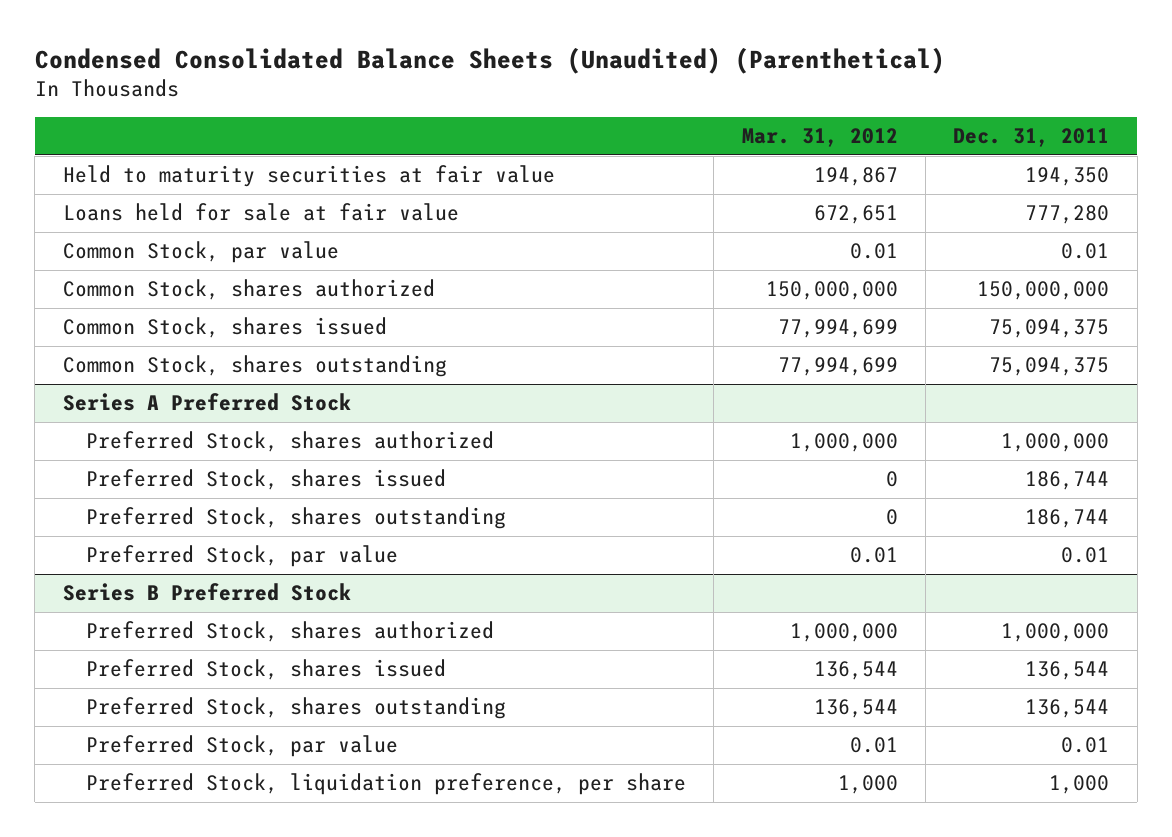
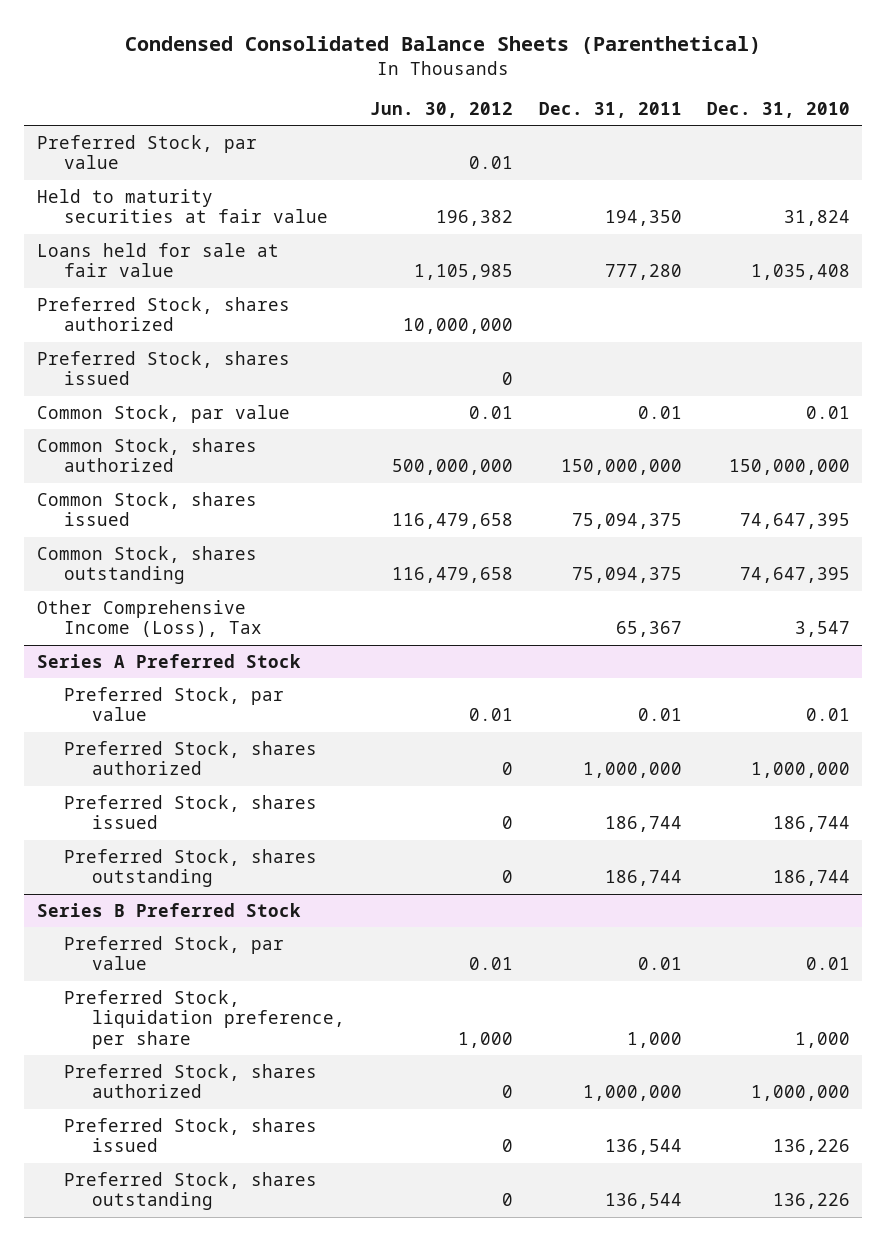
[34,46,945,74] Condensed Consolidated Balance Sheets (Unaudited) (Parenthetical) -> [125,36,762,55] Condensed Consolidated Balance Sheets (Parenthetical)
[741,128,898,148] Mar. 31, 2012 -> none
none -> [370,101,514,118] Jun. 30, 2012
none -> [706,101,850,118] Dec. 31, 2010
none -> [36,134,257,170] Preferred Stock, par value
none -> [36,296,290,332] Preferred Stock, shares authorized
none -> [36,350,290,386] Preferred Stock, shares issued
none -> [36,599,263,638] Other Comprehensive Income (Loss), Tax
[85,545,398,568] Preferred Stock, par value -> [64,686,285,722] Preferred Stock, par value
[85,735,398,758] Preferred Stock, par value -> [64,935,285,971] Preferred Stock, par value
[85,773,686,796] Preferred Stock, liquidation preference, per share -> [64,989,346,1049] Preferred Stock, liquidation preference, per share

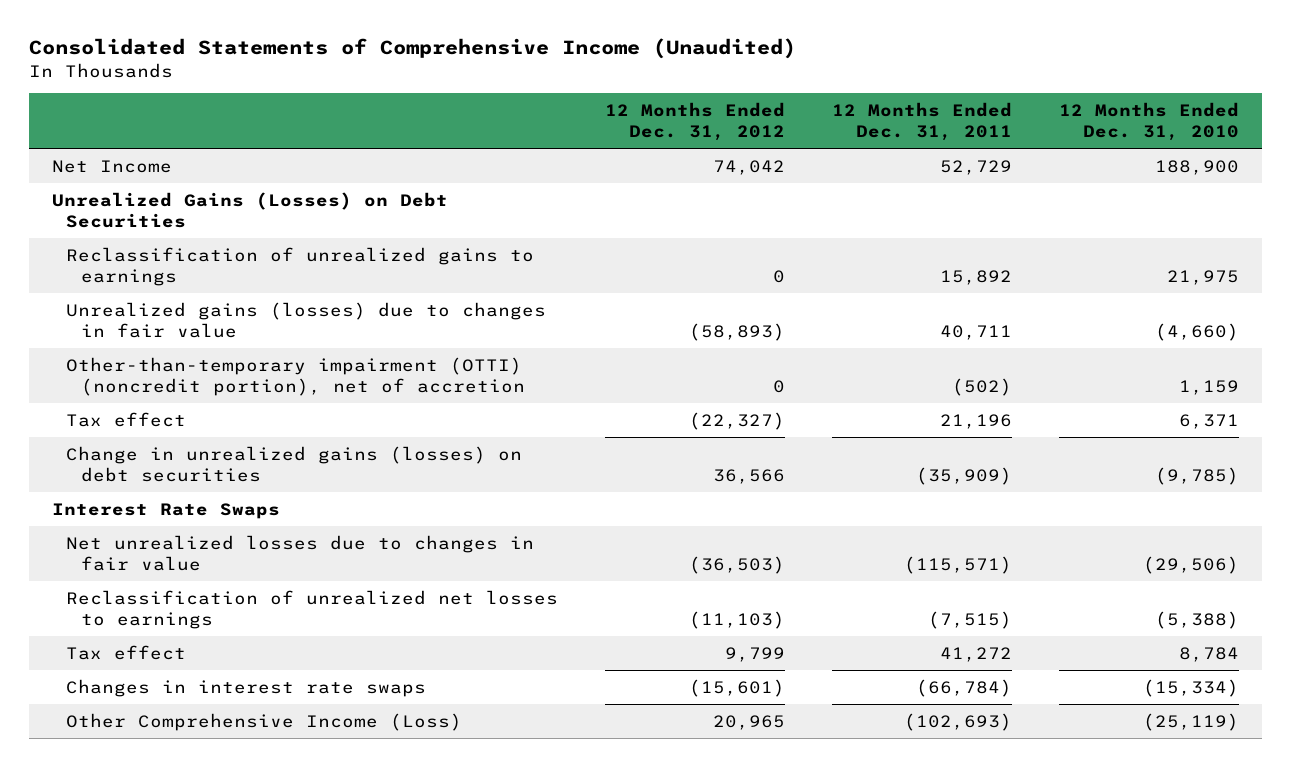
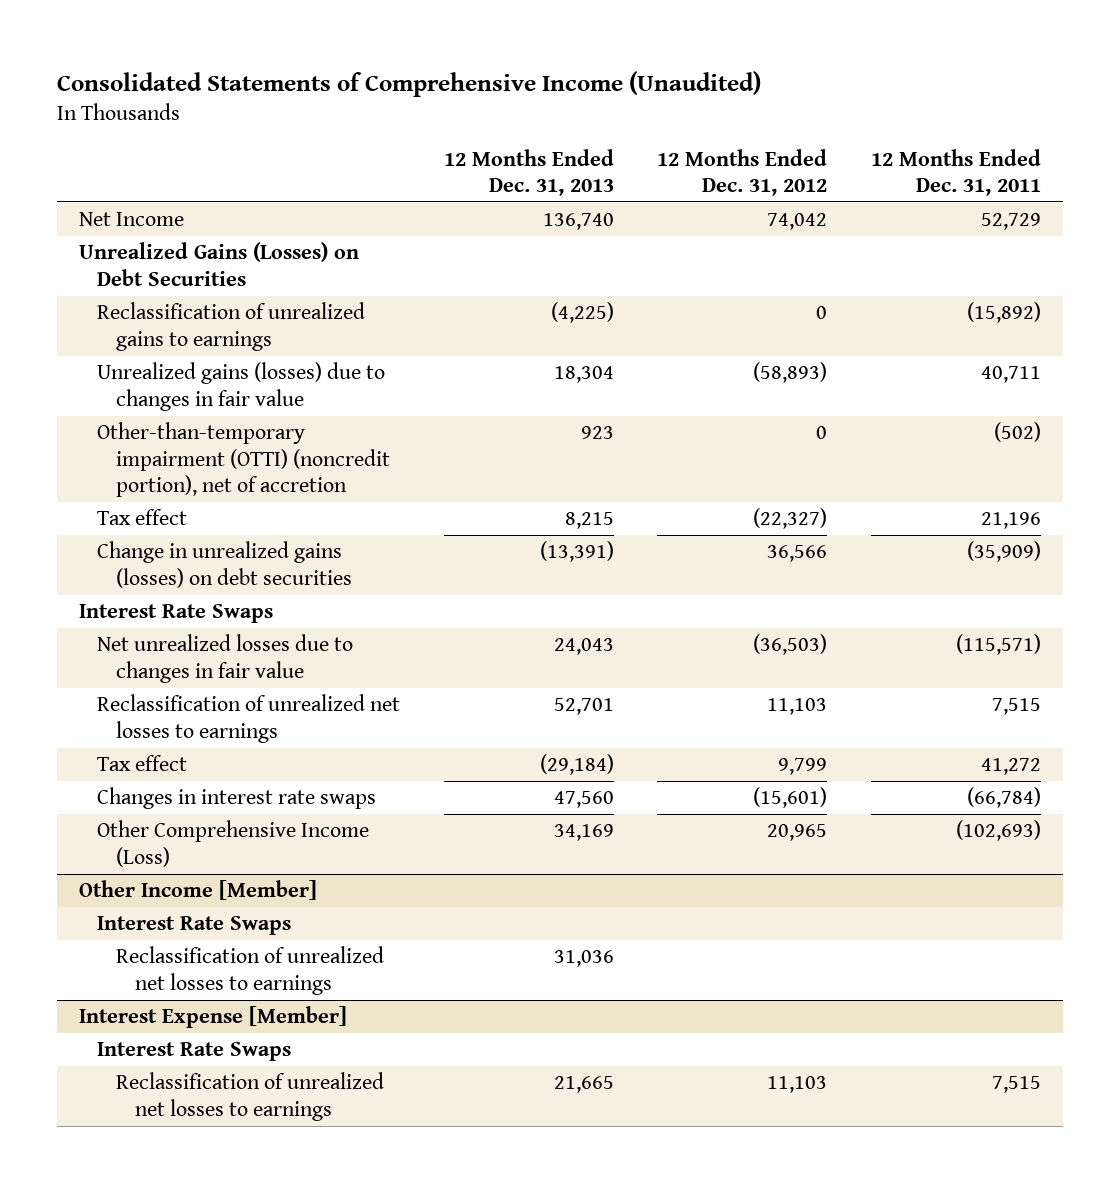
[1058,101,1239,142] 12 Months Ended Dec. 31, 2010 -> none
none -> [443,148,614,197] 12 Months Ended Dec. 31, 2013
[940,270,1013,286] 15,892 -> [966,302,1041,324] (15,892)
[689,611,786,630] (11,103) -> [767,698,828,716] 11,103
[928,611,1013,630] (7,515) -> [991,698,1041,716] 7,515
none -> [78,880,317,901] Other Income [Member]
none -> [97,916,292,936] Interest Rate Swaps
none -> [116,946,385,995] Reclassification of unrealized net losses to earnings
none -> [78,1006,347,1029] Interest Expense [Member]
none -> [97,1042,292,1062] Interest Rate Swaps
none -> [116,1072,385,1121] Reclassification of unrealized net losses to earnings

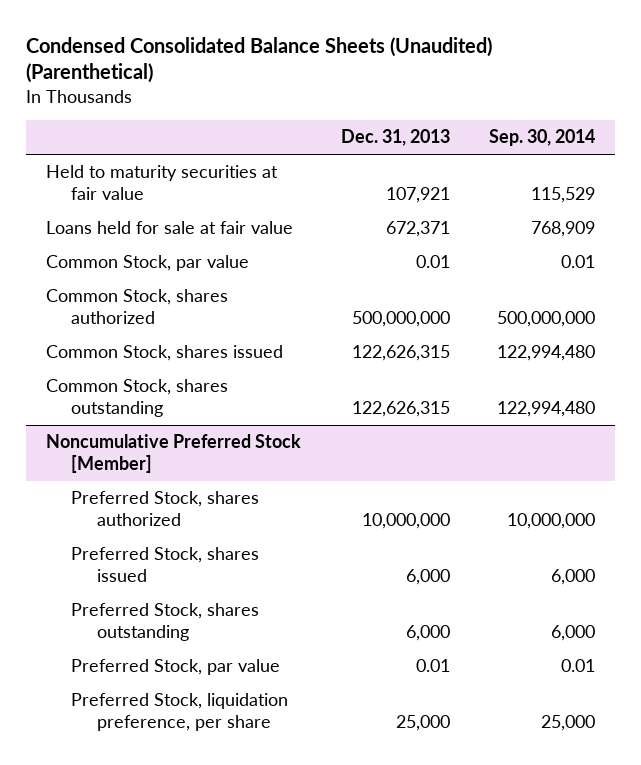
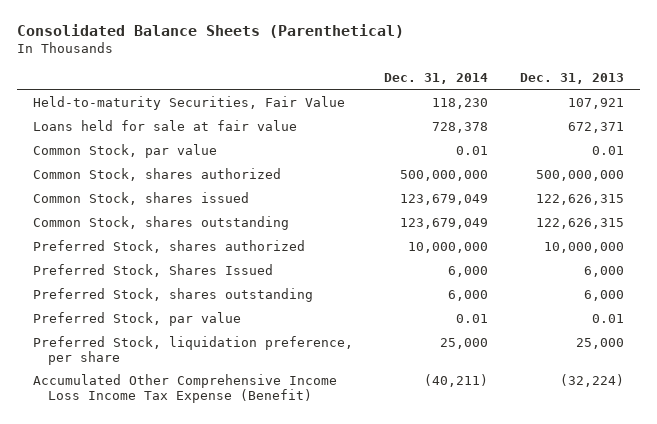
[25,36,492,84] Condensed Consolidated Balance Sheets (Unaudited) (Parenthetical) -> [17,24,405,39] Consolidated Balance Sheets (Parenthetical)
[489,129,596,147] Sep. 30, 2014 -> none
none -> [384,73,489,85] Dec. 31, 2014
[45,165,278,201] Held to maturity securities at fair value -> [32,96,345,111] Held-to-maturity Securities, Fair Value
[45,434,301,474] Noncumulative Preferred Stock [Member] -> none
[71,547,260,583] Preferred Stock, shares issued -> [32,264,273,278] Preferred Stock, Shares Issued
none -> [32,374,337,403] Accumulated Other Comprehensive Income Loss Income Tax Expense (Benefit)

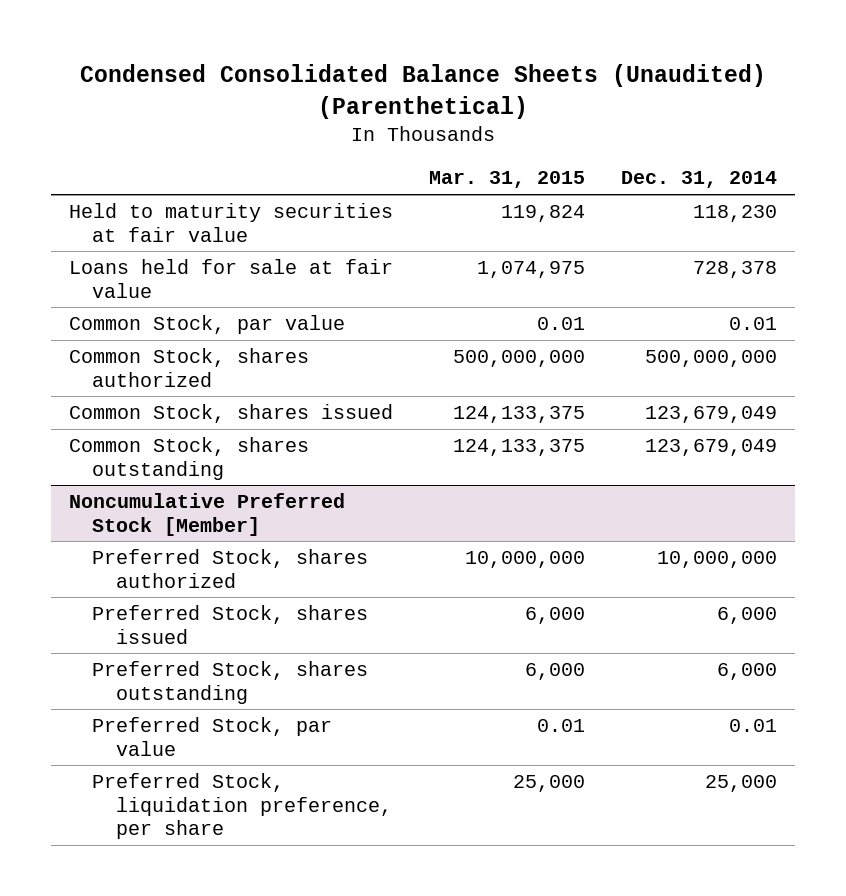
[17,24,405,39] Consolidated Balance Sheets (Parenthetical) -> [80,64,767,119] Condensed Consolidated Balance Sheets (Unaudited) (Parenthetical)
[520,73,625,85] Dec. 31, 2013 -> none
none -> [429,171,586,189] Mar. 31, 2015
[32,96,345,111] Held-to-maturity Securities, Fair Value -> [69,203,394,242] Held to maturity securities at fair value
none -> [69,493,346,536] Noncumulative Preferred Stock [Member]
[32,264,273,278] Preferred Stock, Shares Issued -> [92,605,369,644] Preferred Stock, shares issued
[32,374,337,403] Accumulated Other Comprehensive Income Loss Income Tax Expense (Benefit) -> none

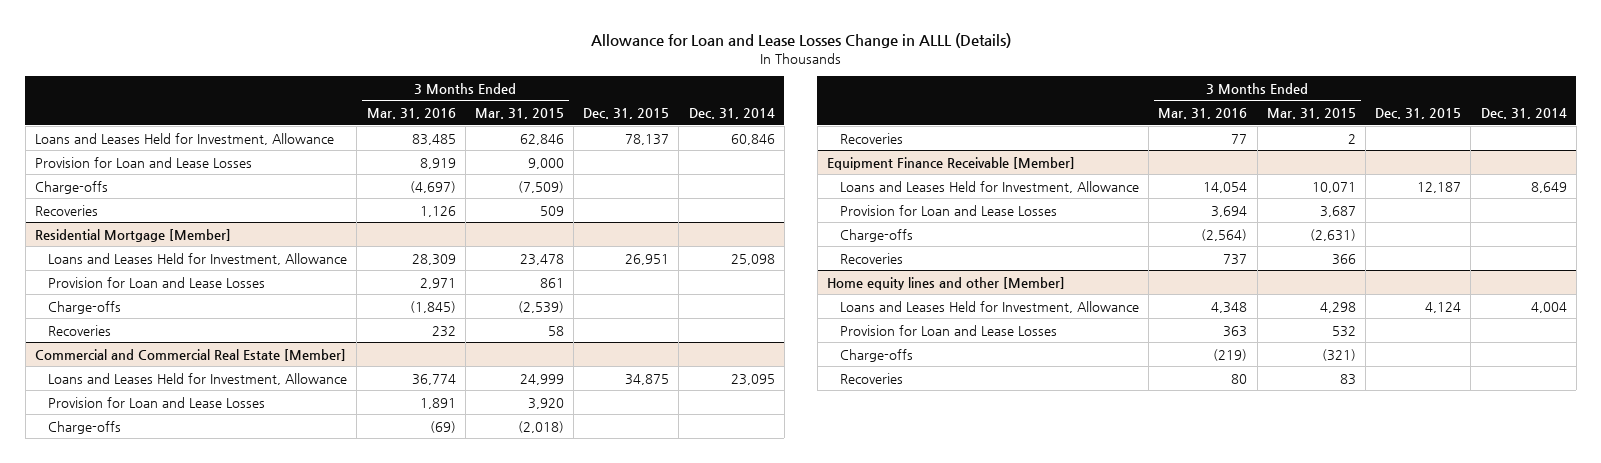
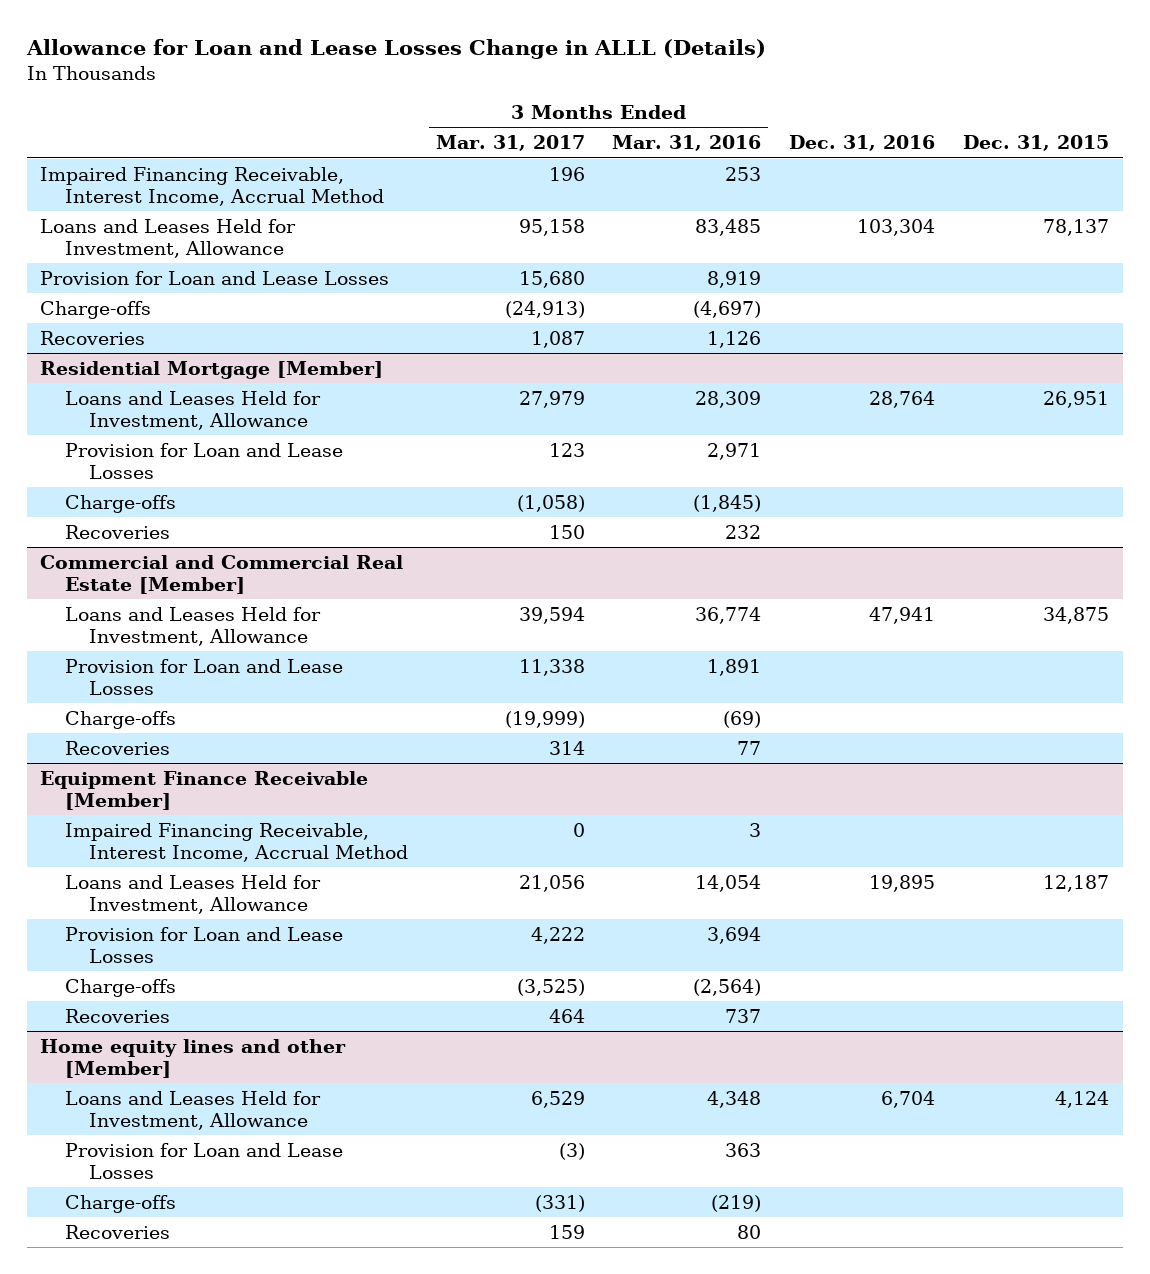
[474,108,564,120] Mar. 31, 2015 -> none
[688,108,775,120] Dec. 31, 2014 -> none
none -> [435,135,585,152] Mar. 31, 2017
none -> [789,135,936,152] Dec. 31, 2016
none -> [40,166,384,206] Impaired Financing Receivable, Interest Income, Accrual Method
none -> [64,822,408,862] Impaired Financing Receivable, Interest Income, Accrual Method

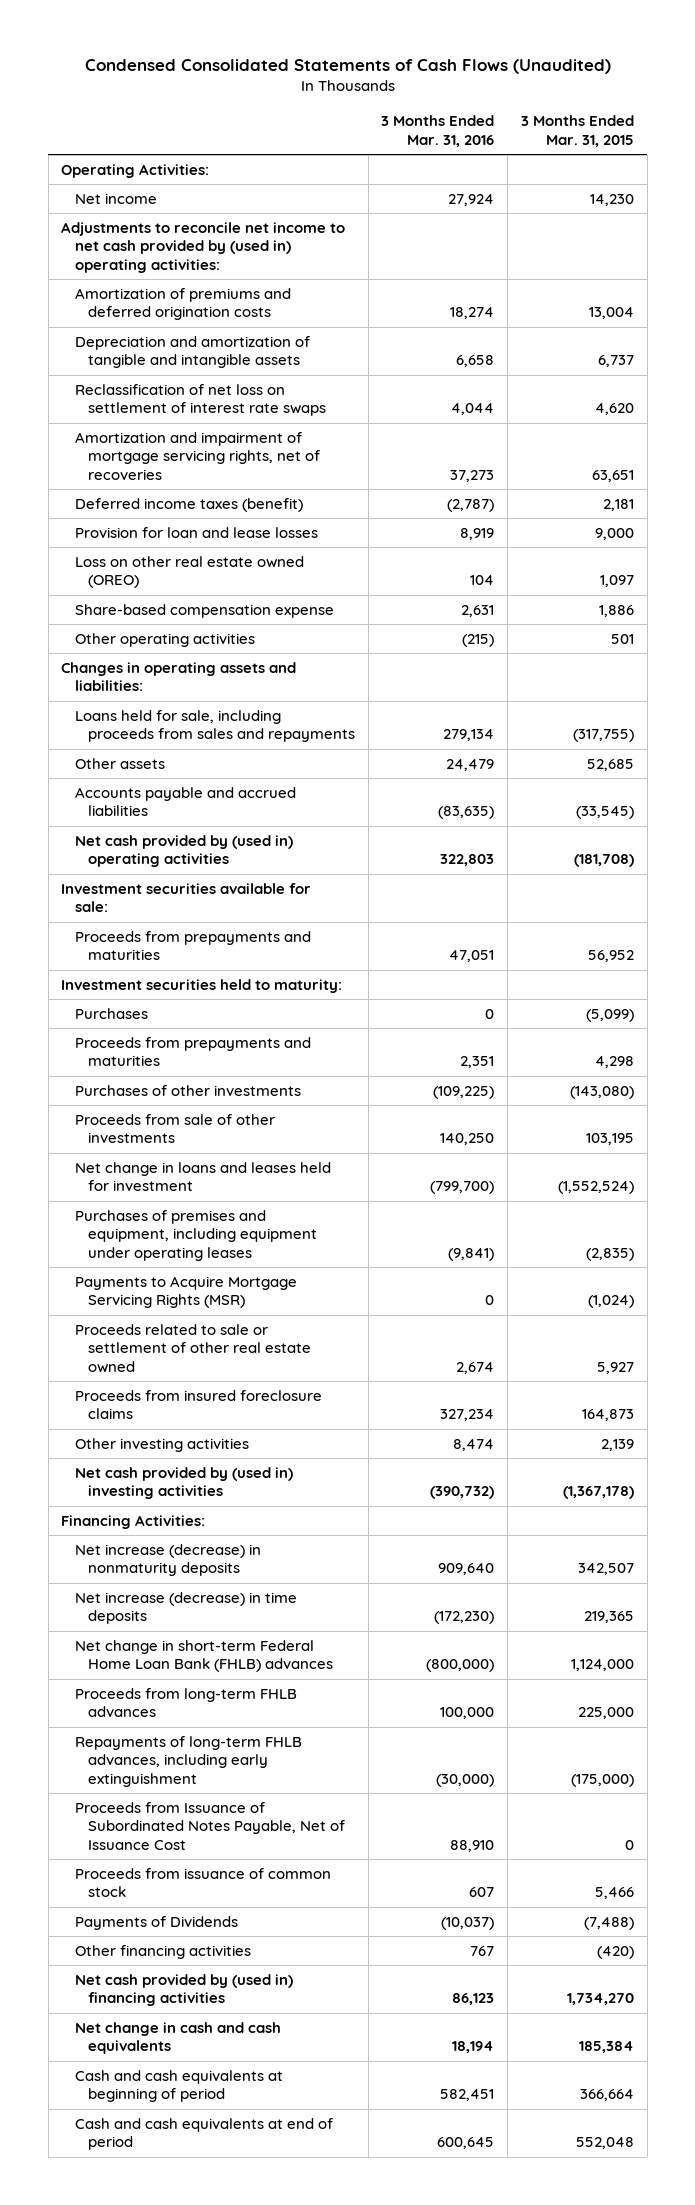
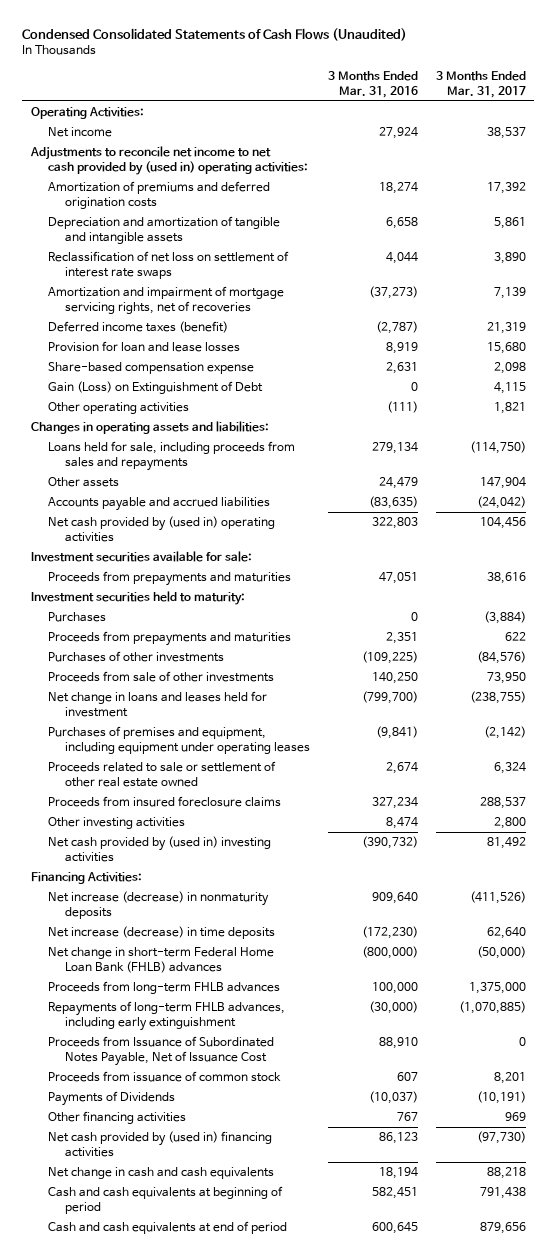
[520,115,634,147] 3 Months Ended Mar. 31, 2015 -> none
none -> [435,71,526,98] 3 Months Ended Mar. 31, 2017
[450,469,495,482] 37,273 -> [368,286,418,300] (37,273)
[74,556,304,589] Loss on other real estate owned (OREO) -> none
none -> [47,381,263,395] Gain (Loss) on Extinguishment of Debt
[462,634,495,648] (215) -> [386,401,418,414] (111)
[74,1276,297,1309] Payments to Acquire Mortgage Servicing Rights (MSR) -> none

